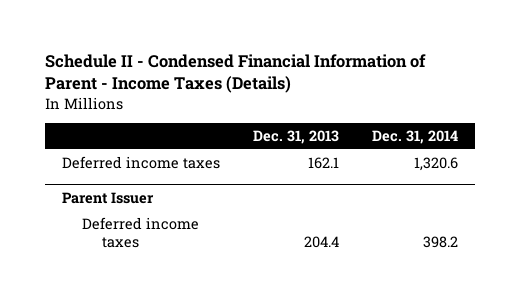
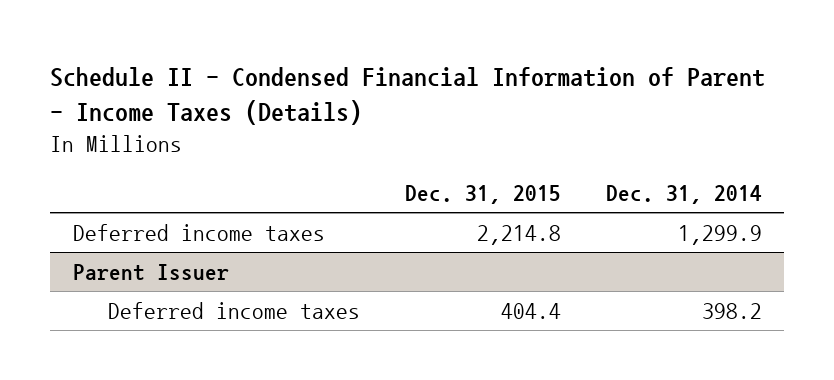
[253,130,340,145] Dec. 31, 2013 -> none
none -> [404,184,561,204] Dec. 31, 2015
[414,157,459,172] 1,320.6 -> [677,224,762,245] 1,299.9

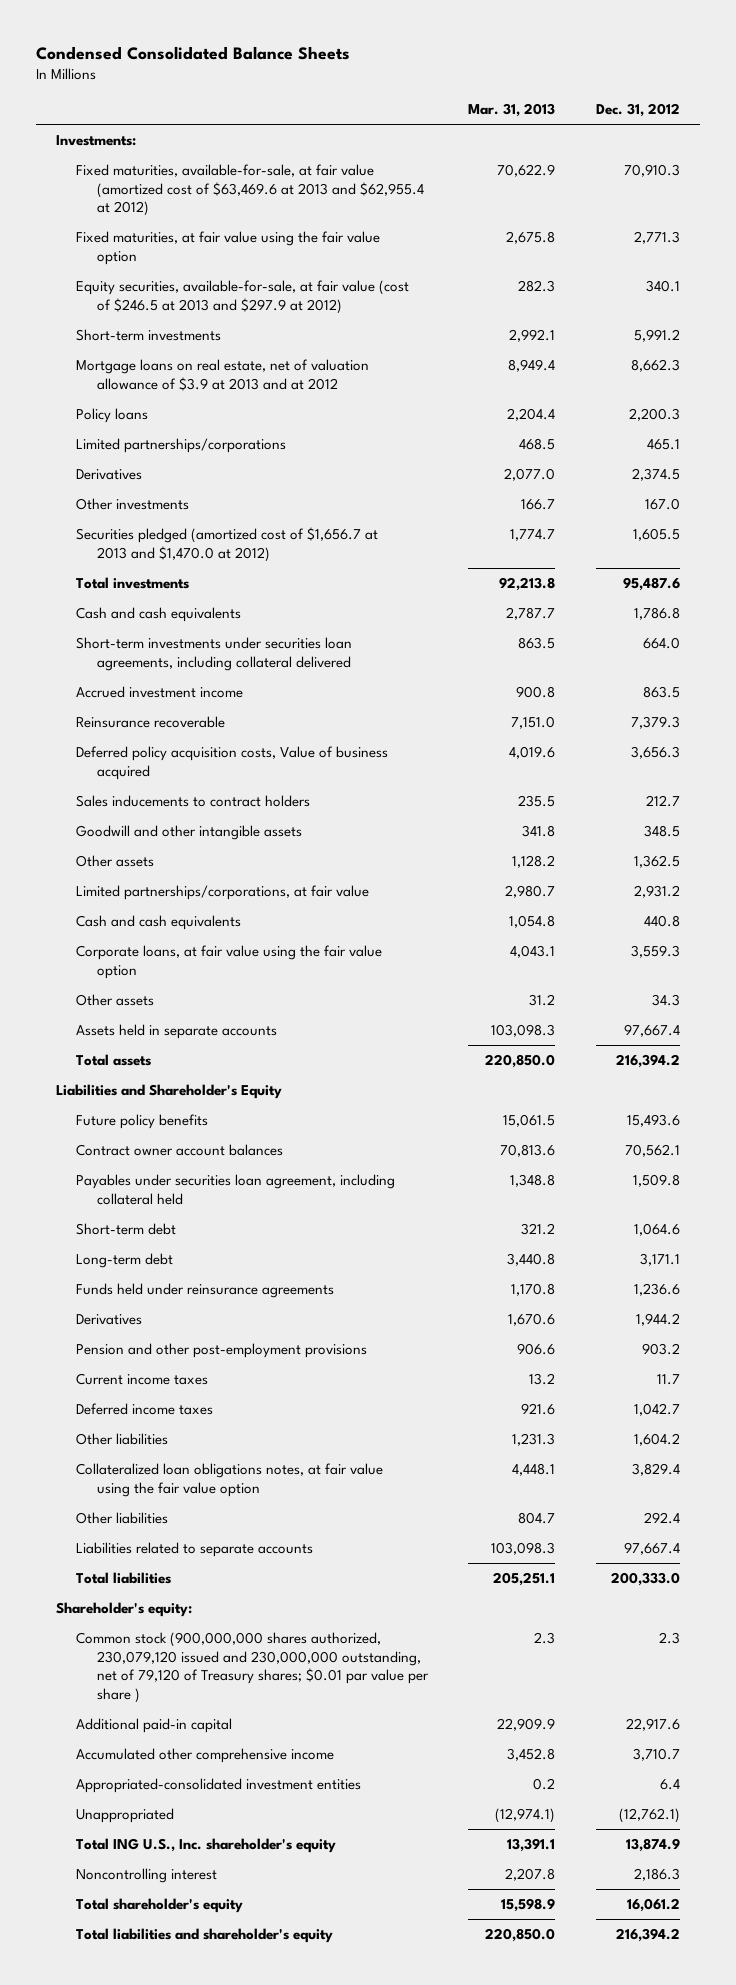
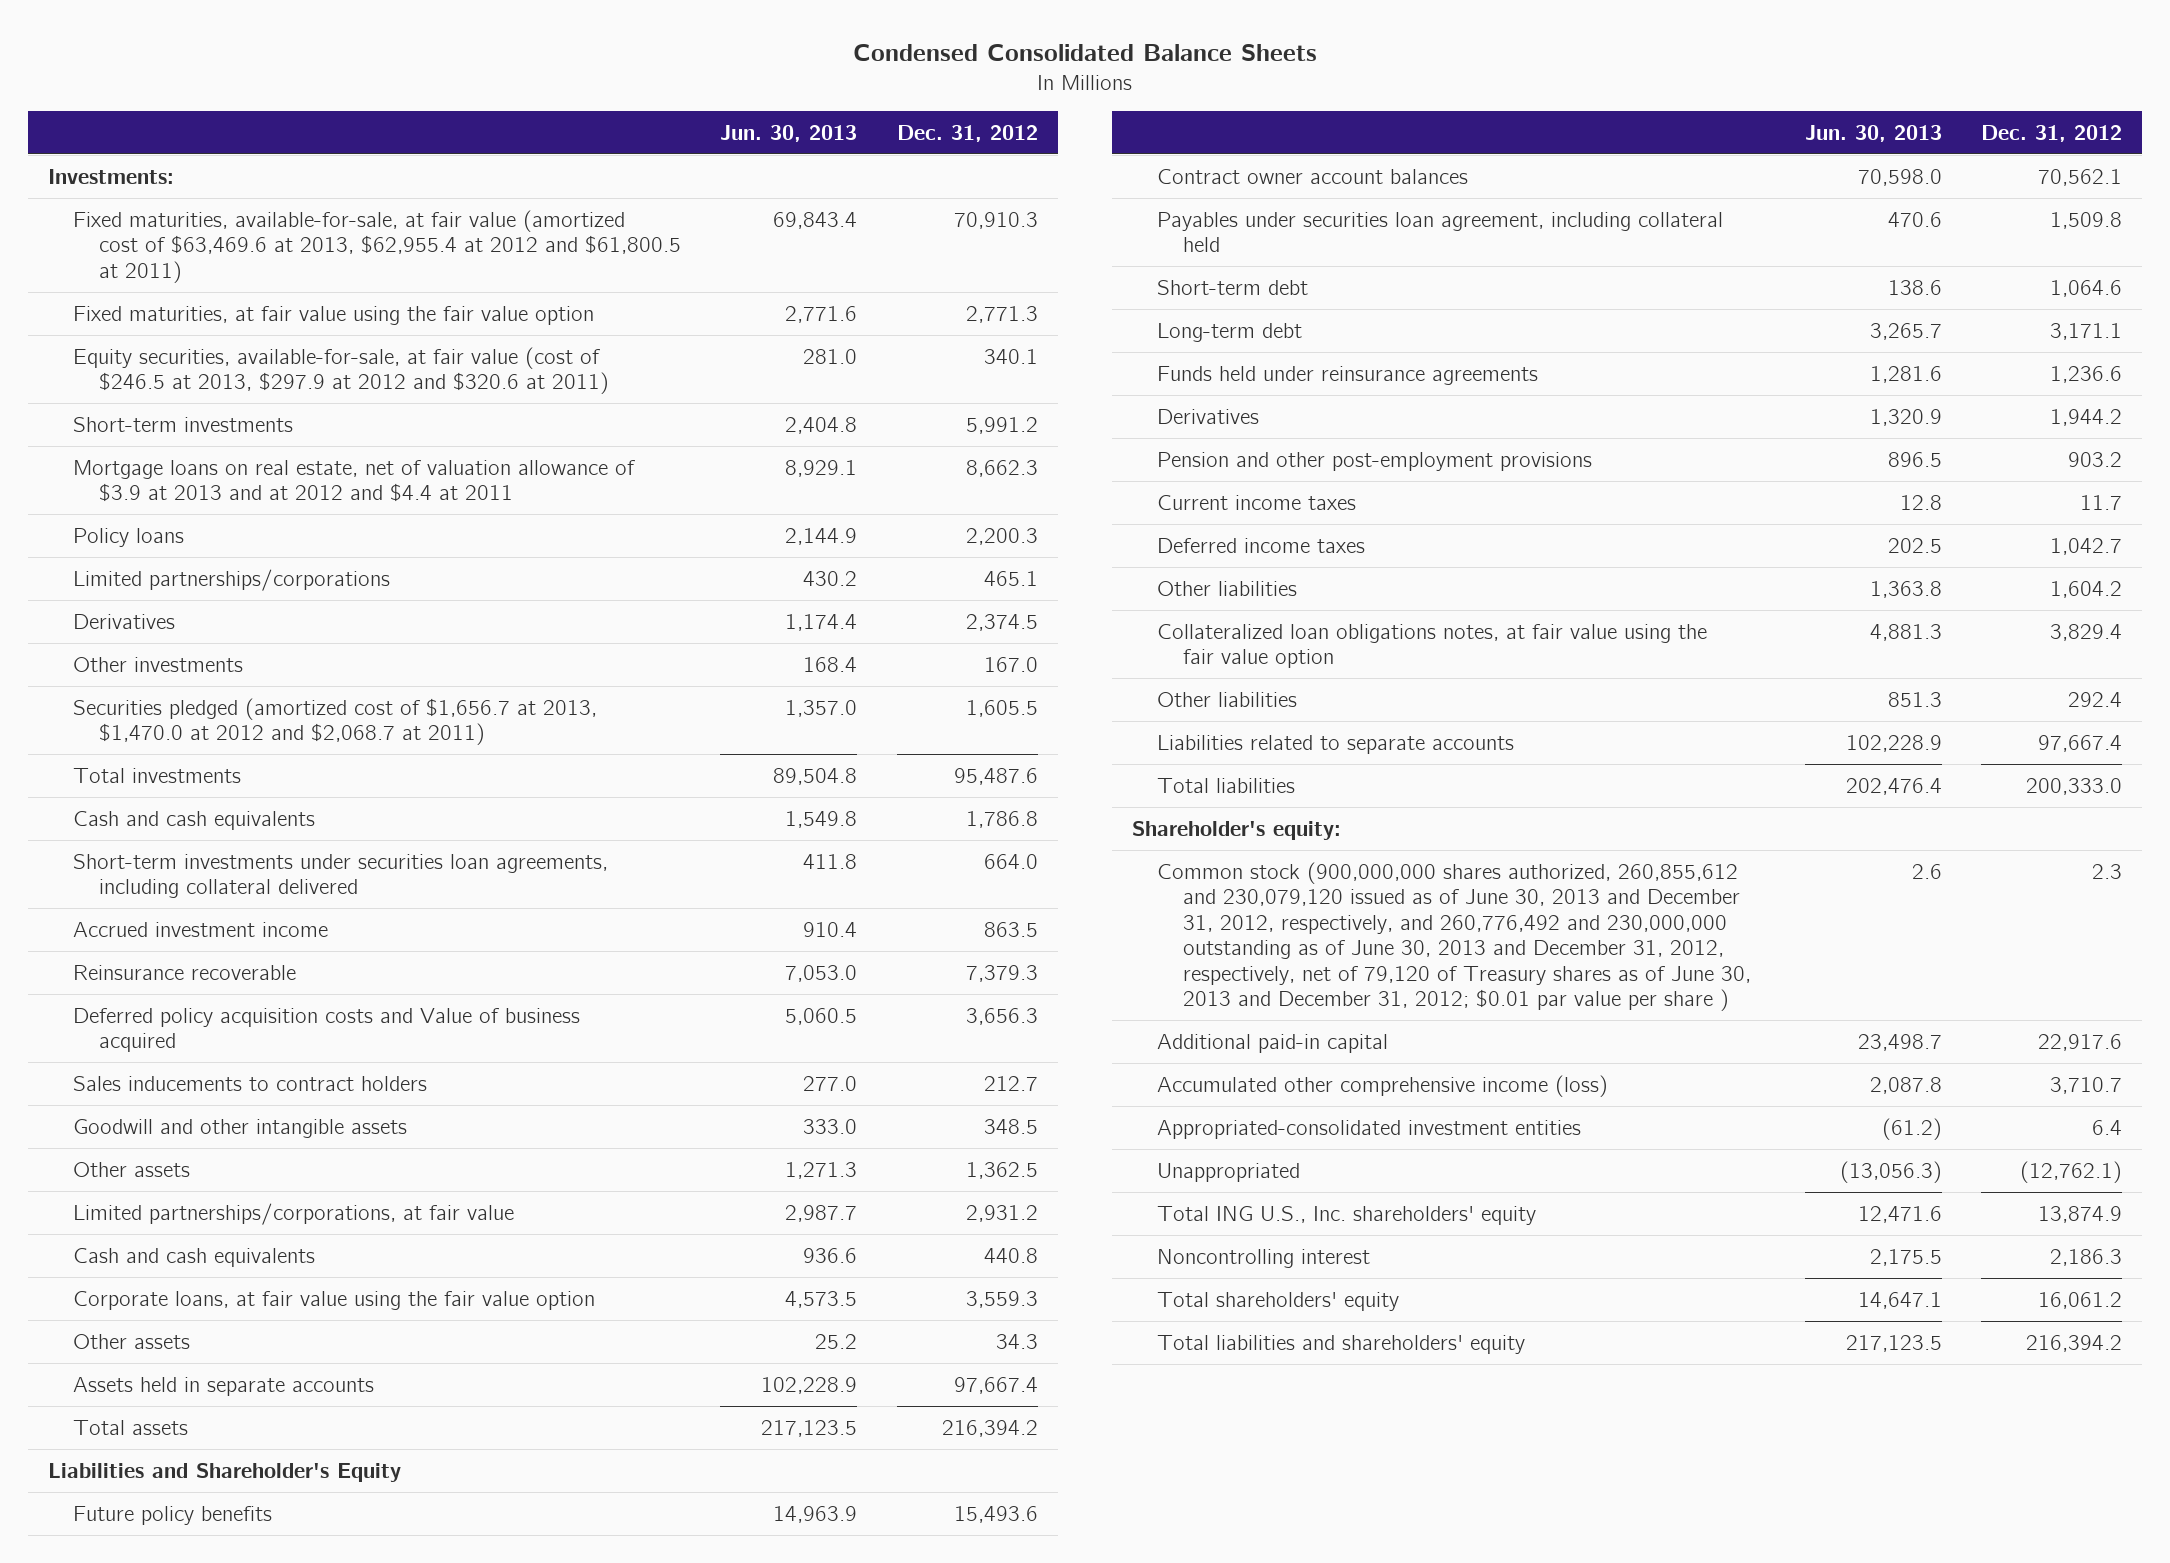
[468,103,556,118] Mar. 31, 2013 -> none
none -> [720,124,858,142] Jun. 30, 2013
[76,163,424,217] Fixed maturities, available-for-sale, at fair value (amortized cost of $63,469.6 at 2013 and $62,955.4 at 2012) -> [73,209,681,283] Fixed maturities, available-for-sale, at fair value (amortized cost of $63,469.6 at 2013, $62,955.4 at 2012 and $61,800.5 at 2011)
[76,279,410,314] Equity securities, available-for-sale, at fair value (cost of $246.5 at 2013 and $297.9 at 2012) -> [73,346,609,395] Equity securities, available-for-sale, at fair value (cost of $246.5 at 2013, $297.9 at 2012 and $320.6 at 2011)
[76,358,370,391] Mortgage loans on real estate, net of valuation allowance of $3.9 at 2013 and at 2012 -> [73,459,636,503] Mortgage loans on real estate, net of valuation allowance of $3.9 at 2013 and at 2012 and $4.4 at 2011
[76,526,379,562] Securities pledged (amortized cost of $1,656.7 at 2013 and $1,470.0 at 2012) -> [73,697,598,746] Securities pledged (amortized cost of $1,656.7 at 2013, $1,470.0 at 2012 and $2,068.7 at 2011)
[76,745,389,780] Deferred policy acquisition costs, Value of business acquired -> [73,1007,581,1053] Deferred policy acquisition costs and Value of business acquired
[76,1631,429,1703] Common stock (900,000,000 shares authorized, 230,079,120 issued and 230,000,000 outstanding, net of 79,120 of Treasury shares; $0.01 par value per share ) -> [1157,861,1751,1012] Common stock (900,000,000 shares authorized, 260,855,612 and 230,079,120 issued as of June 30, 2013 and December 31, 2012, respectively, and 260,776,492 and 230,000,000 outstanding as of June 30, 2013 and December 31, 2012, respectively, net of 79,120 of Treasury shares as of June 30, 2013 and December 31, 2012; $0.01 par value per share )
[76,1747,335,1763] Accumulated other comprehensive income -> [1157,1074,1609,1097] Accumulated other comprehensive income (loss)
[76,1837,337,1853] Total ING U.S., Inc. shareholder's equity -> [1157,1205,1537,1225] Total ING U.S., Inc. shareholders' equity
[76,1897,244,1913] Total shareholder's equity -> [1157,1291,1400,1311] Total shareholders' equity
[76,1927,334,1943] Total liabilities and shareholder's equity -> [1157,1334,1526,1354] Total liabilities and shareholders' equity

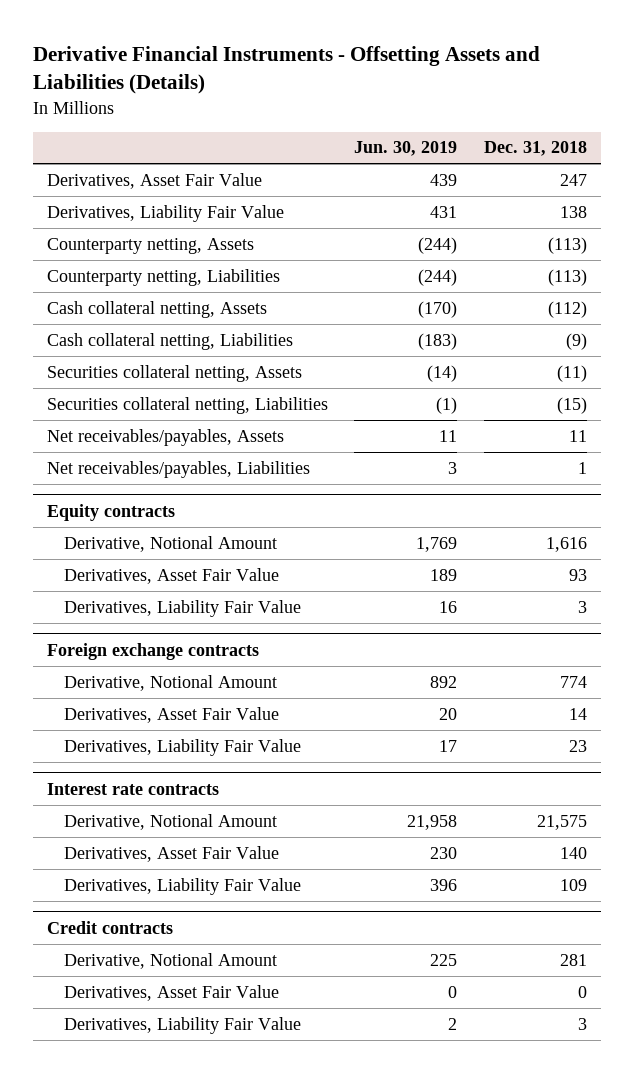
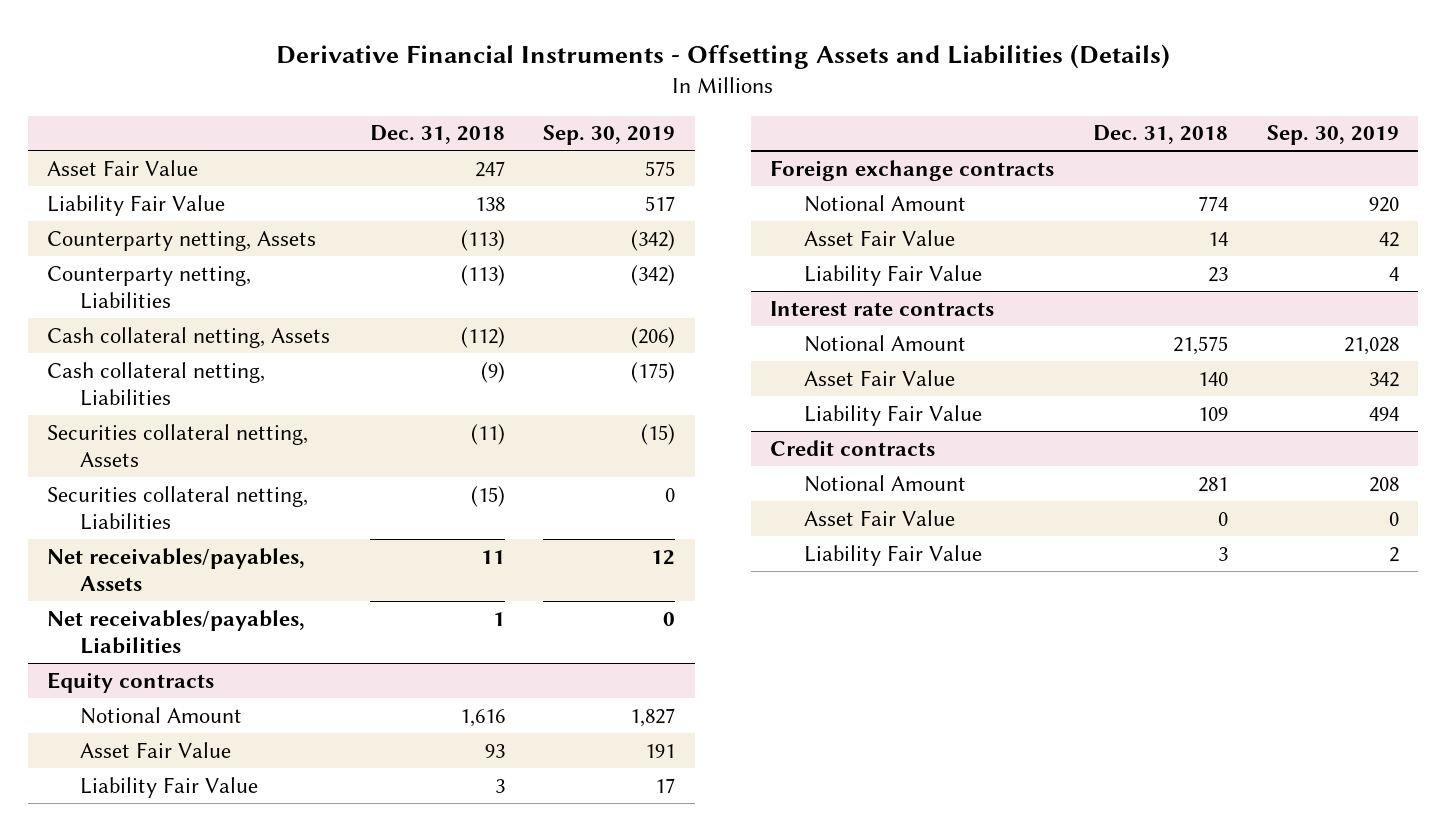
[354,141,458,157] Jun. 30, 2019 -> none
none -> [543,125,676,146] Sep. 30, 2019
[46,172,262,189] Derivatives, Asset Fair Value -> [46,159,198,176] Asset Fair Value
[46,204,284,222] Derivatives, Liability Fair Value -> [46,194,225,216] Liability Fair Value
[63,535,277,552] Derivative, Notional Amount -> [80,706,243,724] Notional Amount
[63,567,279,584] Derivatives, Asset Fair Value -> [80,741,232,758] Asset Fair Value
[63,599,301,617] Derivatives, Liability Fair Value -> [80,776,259,798] Liability Fair Value
[63,674,277,691] Derivative, Notional Amount -> [803,194,966,212] Notional Amount
[63,706,279,723] Derivatives, Asset Fair Value -> [803,229,955,246] Asset Fair Value
[63,738,301,756] Derivatives, Liability Fair Value -> [803,264,982,286] Liability Fair Value
[63,813,277,830] Derivative, Notional Amount -> [803,334,966,352] Notional Amount
[63,845,279,862] Derivatives, Asset Fair Value -> [803,369,955,386] Asset Fair Value
[63,877,301,895] Derivatives, Liability Fair Value -> [803,404,982,426] Liability Fair Value
[63,952,277,969] Derivative, Notional Amount -> [803,474,966,492] Notional Amount
[63,984,279,1001] Derivatives, Asset Fair Value -> [803,509,955,526] Asset Fair Value
[63,1016,301,1034] Derivatives, Liability Fair Value -> [803,544,982,566] Liability Fair Value

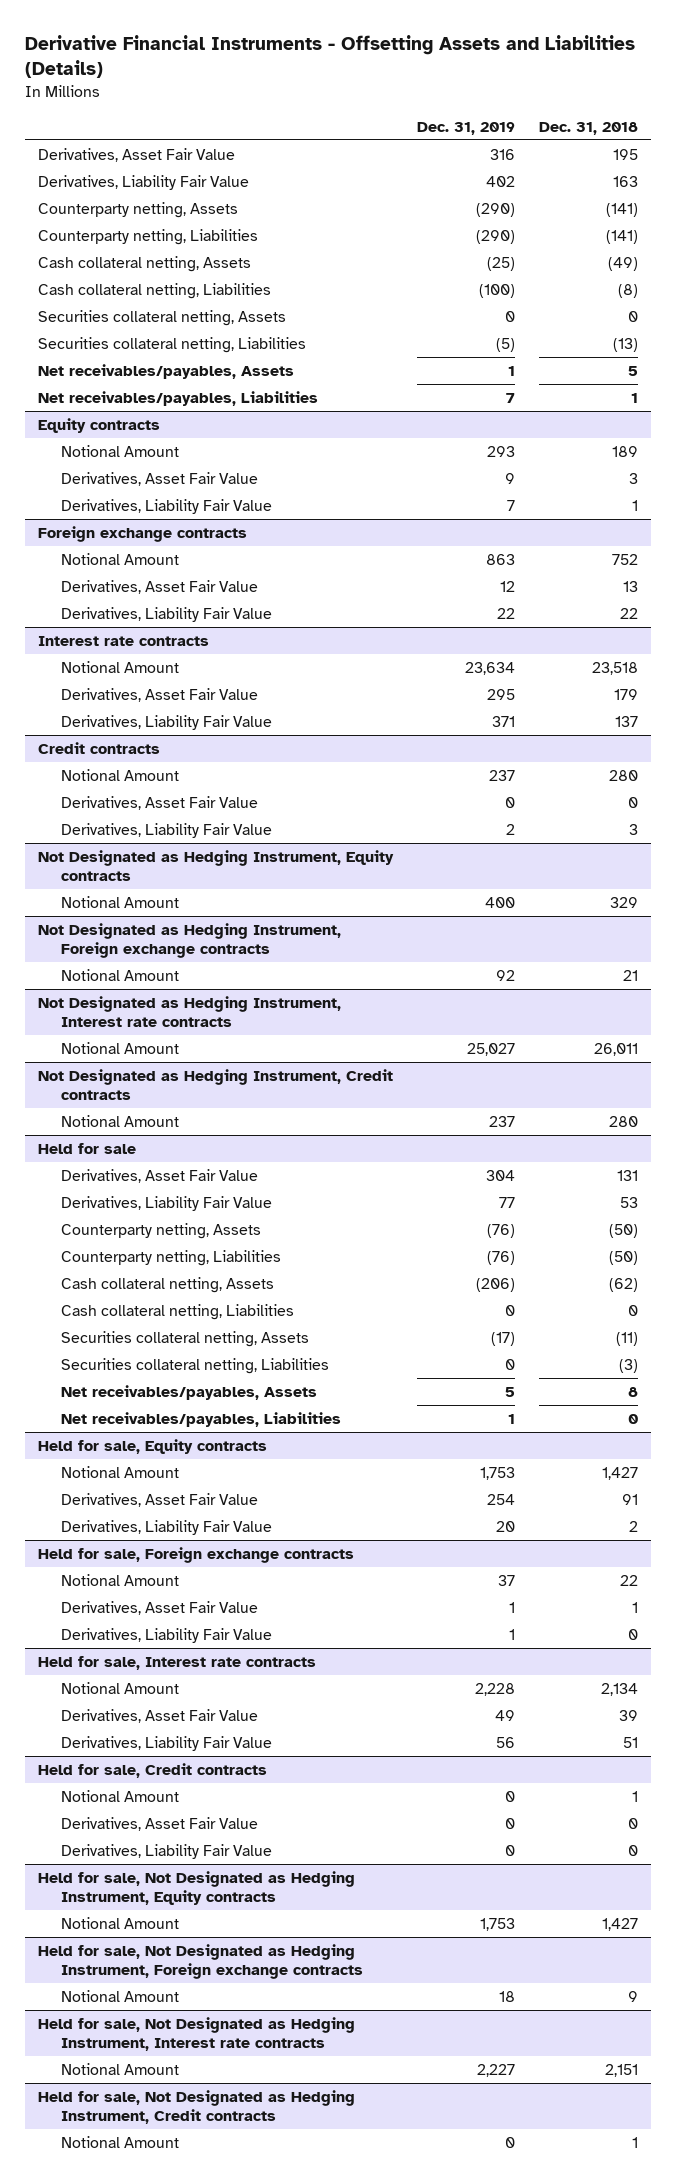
[543,125,676,146] Sep. 30, 2019 -> none
none -> [416,121,515,135] Dec. 31, 2019
[46,159,198,176] Asset Fair Value -> [37,148,235,163] Derivatives, Asset Fair Value
[474,160,505,177] 247 -> [613,149,639,161] 195
[46,194,225,216] Liability Fair Value -> [37,175,249,191] Derivatives, Liability Fair Value
[474,196,505,211] 138 -> [613,176,639,188] 163
[460,229,505,251] (113) -> [606,203,639,218] (141)
[460,264,505,286] (113) -> [606,230,639,245] (141)
[460,326,505,348] (112) -> [608,257,639,272] (49)
[480,361,505,383] (9) -> [618,284,639,299] (8)
[470,423,505,445] (11) -> [628,311,639,323] 0
[470,485,505,507] (15) -> [613,338,639,353] (13)
[480,549,505,564] 11 -> [628,366,639,377] 5
[459,708,505,727] 1,616 -> [612,446,639,458] 189
[80,741,232,758] Asset Fair Value -> [61,472,259,487] Derivatives, Asset Fair Value
[484,743,505,758] 93 -> [629,473,639,485] 3
[80,776,259,798] Liability Fair Value -> [61,499,273,515] Derivatives, Liability Fair Value
[494,778,505,793] 3 -> [632,500,639,512] 1
[1198,195,1229,211] 774 -> [612,554,639,566] 752
[803,229,955,246] Asset Fair Value -> [61,580,259,595] Derivatives, Asset Fair Value
[1208,231,1229,246] 14 -> [623,581,639,593] 13
[803,264,982,286] Liability Fair Value -> [61,607,273,623] Derivatives, Liability Fair Value
[1208,266,1229,282] 23 -> [620,608,639,620] 22
[1173,335,1229,355] 21,575 -> [592,662,639,676] 23,518
[803,369,955,386] Asset Fair Value -> [61,688,259,703] Derivatives, Asset Fair Value
[1198,371,1229,386] 140 -> [614,689,639,701] 179
[803,404,982,426] Liability Fair Value -> [61,715,273,731] Derivatives, Liability Fair Value
[1198,406,1229,421] 109 -> [615,716,639,728] 137
[1198,476,1229,492] 281 -> [609,770,639,782] 280
[803,509,955,526] Asset Fair Value -> [61,796,259,811] Derivatives, Asset Fair Value
[803,544,982,566] Liability Fair Value -> [61,823,273,839] Derivatives, Liability Fair Value
none -> [37,850,394,881] Not Designated as Hedging Instrument, Equity contracts
none -> [61,896,180,909] Notional Amount
none -> [37,923,341,958] Not Designated as Hedging Instrument, Foreign exchange contracts
none -> [61,969,180,982] Notional Amount
none -> [37,996,341,1027] Not Designated as Hedging Instrument, Interest rate contracts
none -> [61,1042,180,1055] Notional Amount
none -> [37,1069,393,1100] Not Designated as Hedging Instrument, Credit contracts
none -> [61,1115,180,1128] Notional Amount
none -> [37,1143,136,1155] Held for sale
none -> [61,1169,259,1184] Derivatives, Asset Fair Value
none -> [61,1196,273,1212] Derivatives, Liability Fair Value
none -> [61,1223,262,1240] Counterparty netting, Assets
none -> [61,1250,282,1267] Counterparty netting, Liabilities
none -> [61,1277,275,1294] Cash collateral netting, Assets
none -> [61,1304,295,1321] Cash collateral netting, Liabilities
none -> [61,1331,310,1348] Securities collateral netting, Assets
none -> [61,1358,330,1375] Securities collateral netting, Liabilities
none -> [61,1385,318,1401] Net receivables/payables, Assets
none -> [61,1412,342,1428] Net receivables/payables, Liabilities
none -> [37,1439,267,1455] Held for sale, Equity contracts
none -> [61,1466,180,1479] Notional Amount
none -> [61,1493,259,1508] Derivatives, Asset Fair Value
none -> [61,1520,273,1536] Derivatives, Liability Fair Value
none -> [37,1547,354,1564] Held for sale, Foreign exchange contracts
none -> [61,1574,180,1587] Notional Amount
none -> [61,1601,259,1616] Derivatives, Asset Fair Value
none -> [61,1628,273,1644] Derivatives, Liability Fair Value
none -> [37,1656,316,1671] Held for sale, Interest rate contracts
none -> [61,1682,180,1695] Notional Amount
none -> [61,1709,259,1724] Derivatives, Asset Fair Value
none -> [61,1736,273,1752] Derivatives, Liability Fair Value
none -> [37,1763,267,1779] Held for sale, Credit contracts
none -> [61,1790,180,1803] Notional Amount
none -> [61,1817,259,1832] Derivatives, Asset Fair Value
none -> [61,1844,273,1860] Derivatives, Liability Fair Value
none -> [37,1871,355,1905] Held for sale, Not Designated as Hedging Instrument, Equity contracts
none -> [61,1917,180,1930] Notional Amount
none -> [37,1944,364,1979] Held for sale, Not Designated as Hedging Instrument, Foreign exchange contracts
none -> [61,1990,180,2003] Notional Amount
none -> [37,2017,355,2051] Held for sale, Not Designated as Hedging Instrument, Interest rate contracts
none -> [61,2063,180,2076] Notional Amount
none -> [37,2090,355,2124] Held for sale, Not Designated as Hedging Instrument, Credit contracts
none -> [61,2136,180,2149] Notional Amount

